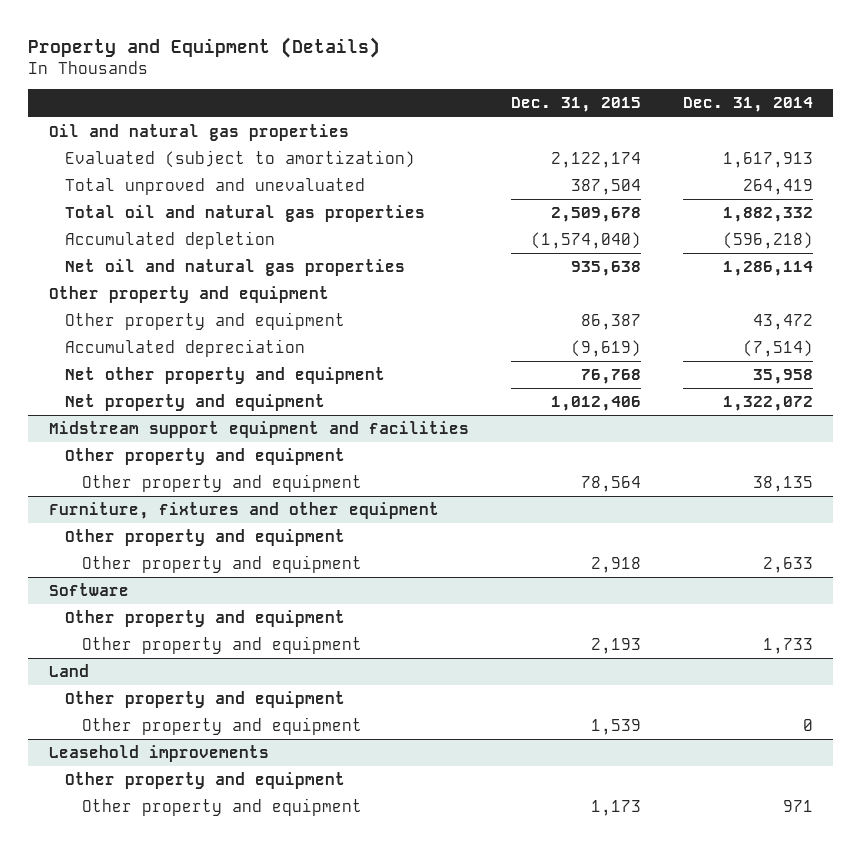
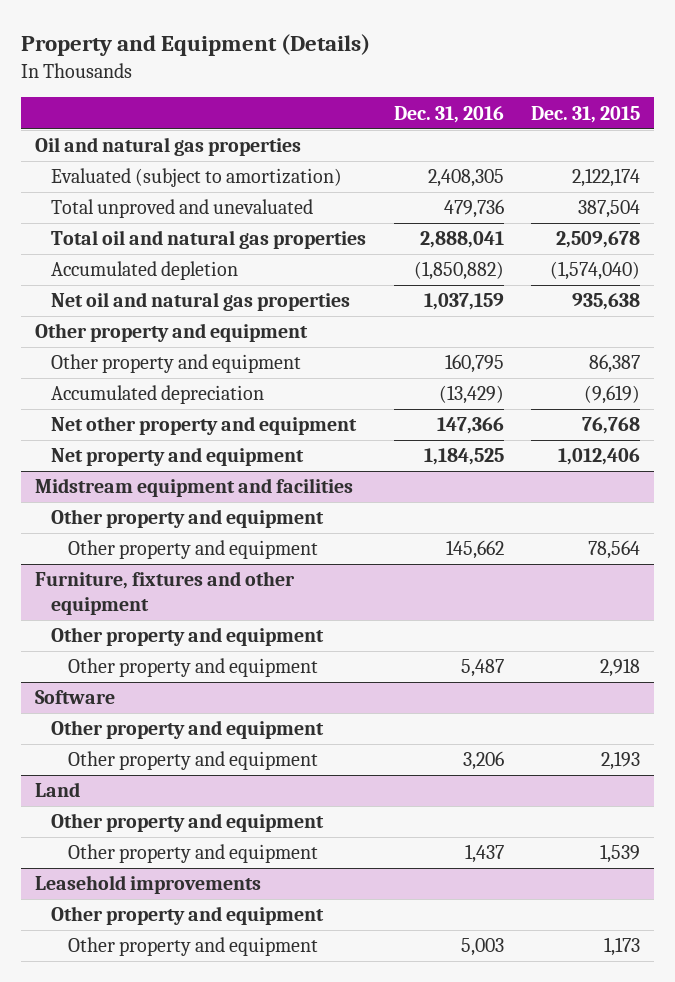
[682,97,813,113] Dec. 31, 2014 -> none
none -> [393,105,504,123] Dec. 31, 2016
[49,420,470,438] Midstream support equipment and facilities -> [34,478,353,498] Midstream equipment and facilities

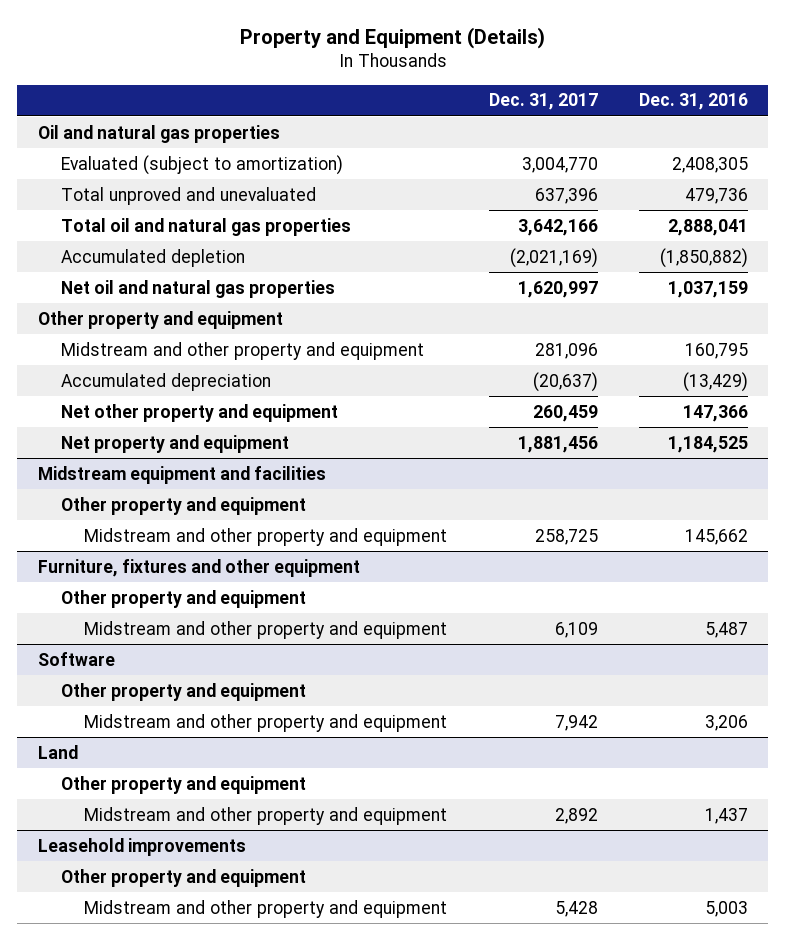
[531,105,641,123] Dec. 31, 2015 -> none
none -> [488,93,598,111] Dec. 31, 2017
[51,354,302,374] Other property and equipment -> [61,341,425,360] Midstream and other property and equipment
[67,540,318,560] Other property and equipment -> [84,527,448,546] Midstream and other property and equipment
[67,658,318,678] Other property and equipment -> [84,620,448,639] Midstream and other property and equipment
[67,751,318,771] Other property and equipment -> [84,713,448,732] Midstream and other property and equipment
[67,844,318,864] Other property and equipment -> [84,806,448,825] Midstream and other property and equipment
[67,937,318,957] Other property and equipment -> [84,899,448,918] Midstream and other property and equipment

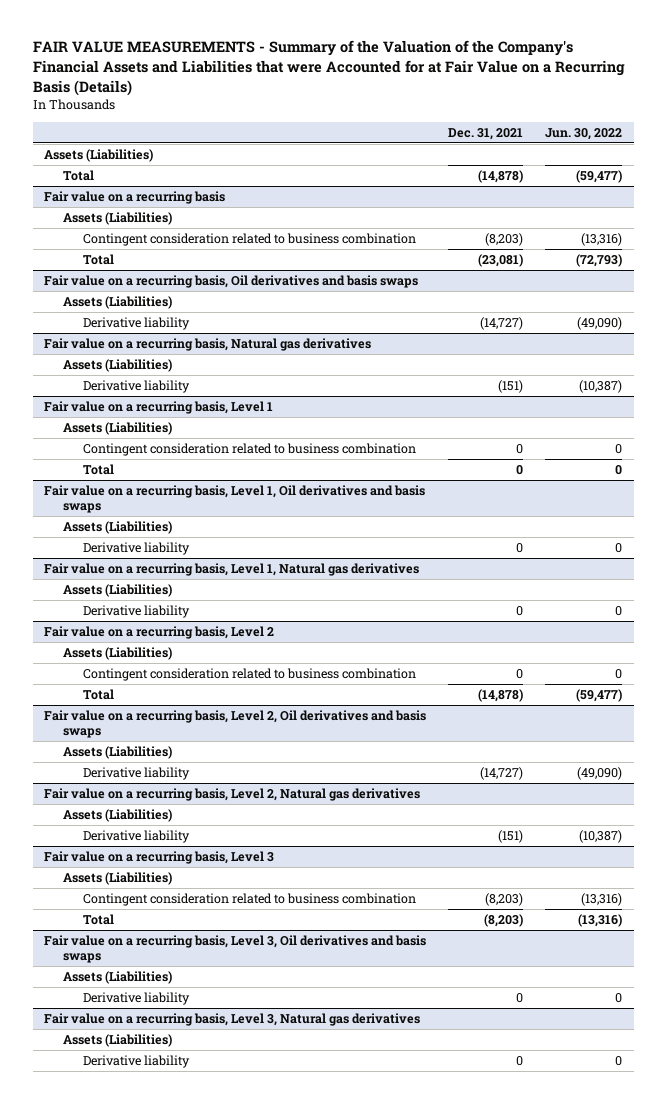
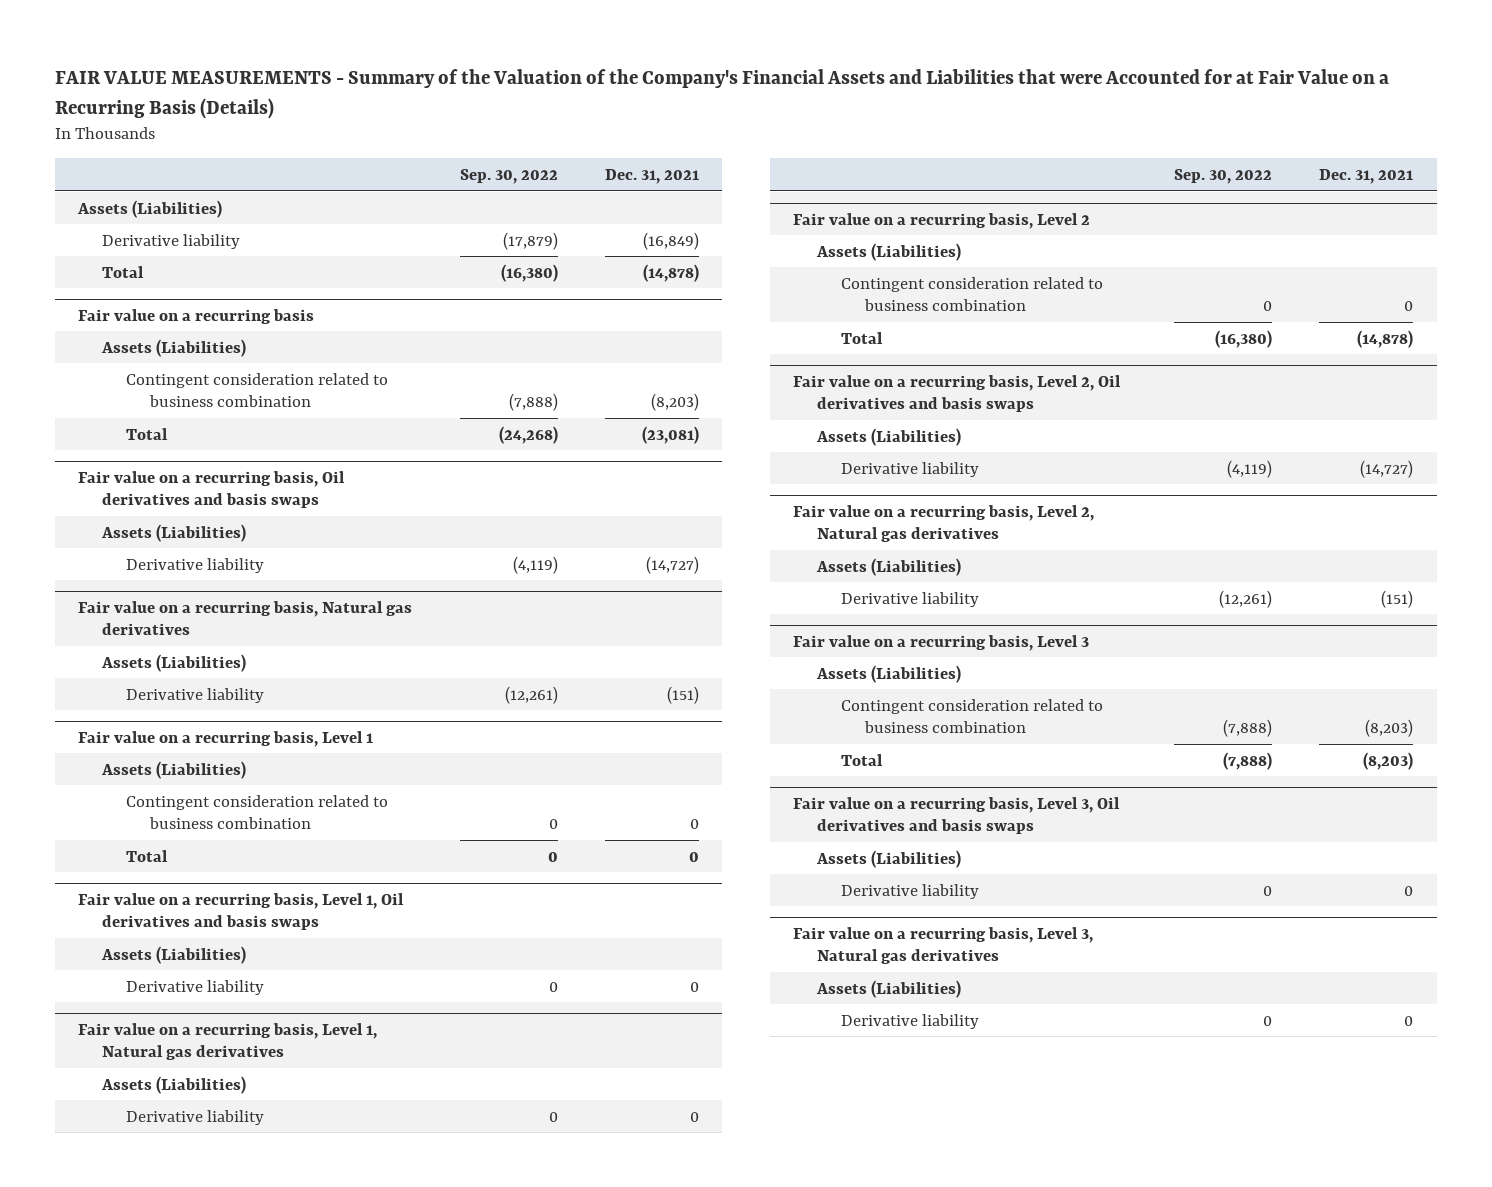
[545,127,623,140] Jun. 30, 2022 -> none
none -> [459,168,558,184] Sep. 30, 2022
none -> [102,233,241,249] Derivative liability

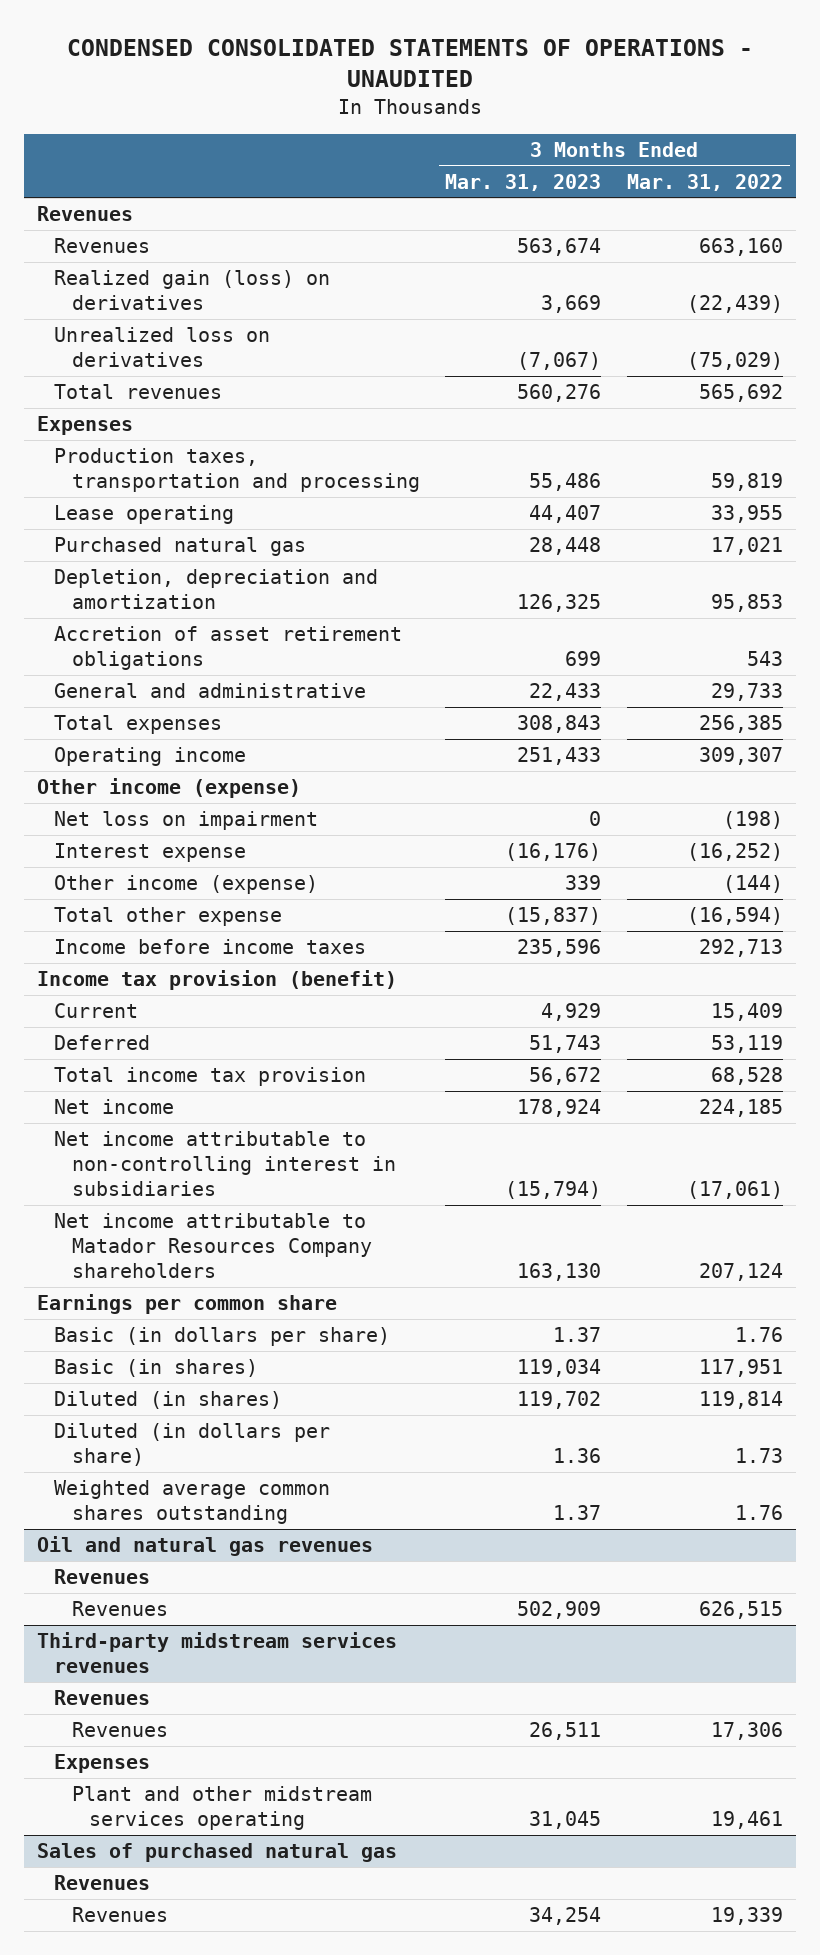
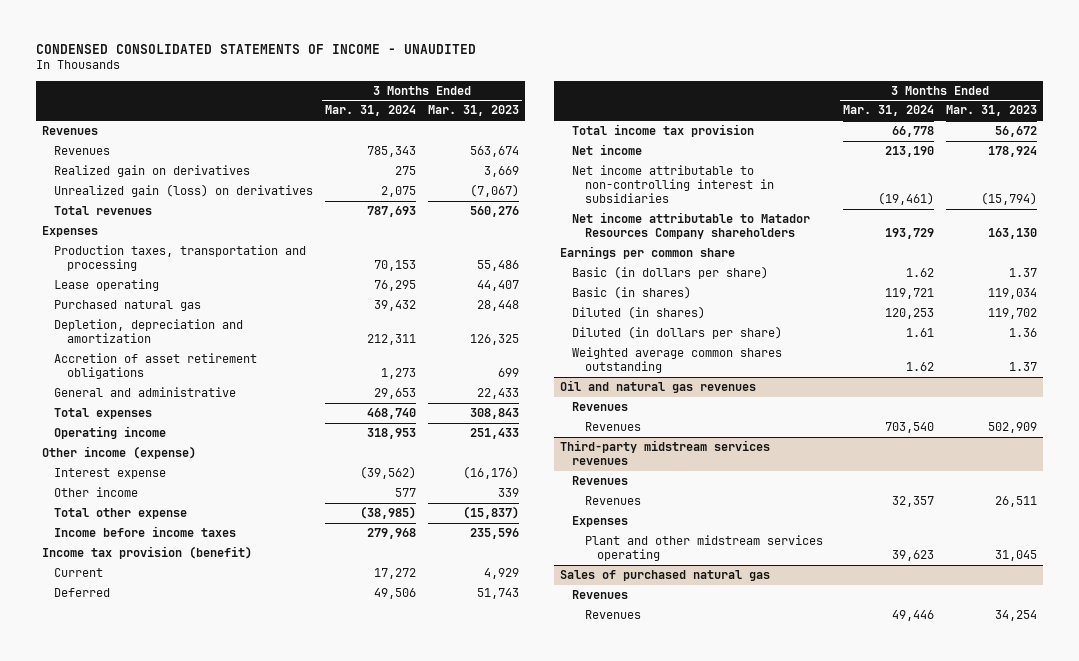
[67,38,754,87] CONDENSED CONSOLIDATED STATEMENTS OF OPERATIONS - UNAUDITED -> [36,43,477,54] CONDENSED CONSOLIDATED STATEMENTS OF INCOME - UNAUDITED
[627,173,784,191] Mar. 31, 2022 -> none
none -> [325,105,417,117] Mar. 31, 2024
[54,270,331,311] Realized gain (loss) on derivatives -> [54,165,251,178] Realized gain on derivatives
[54,327,271,368] Unrealized loss on derivatives -> [54,184,314,198] Unrealized gain (loss) on derivatives
[54,811,319,831] Net loss on impairment -> none
[54,875,319,895] Other income (expense) -> [54,487,139,498] Other income

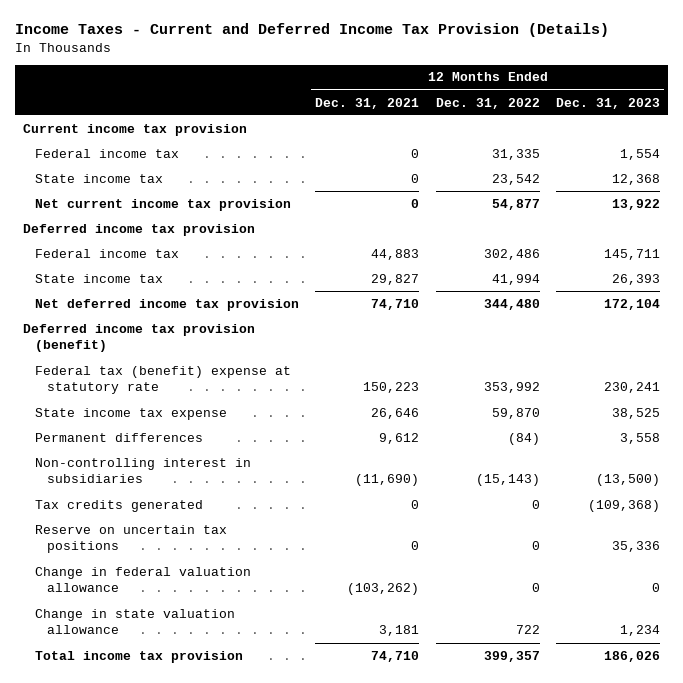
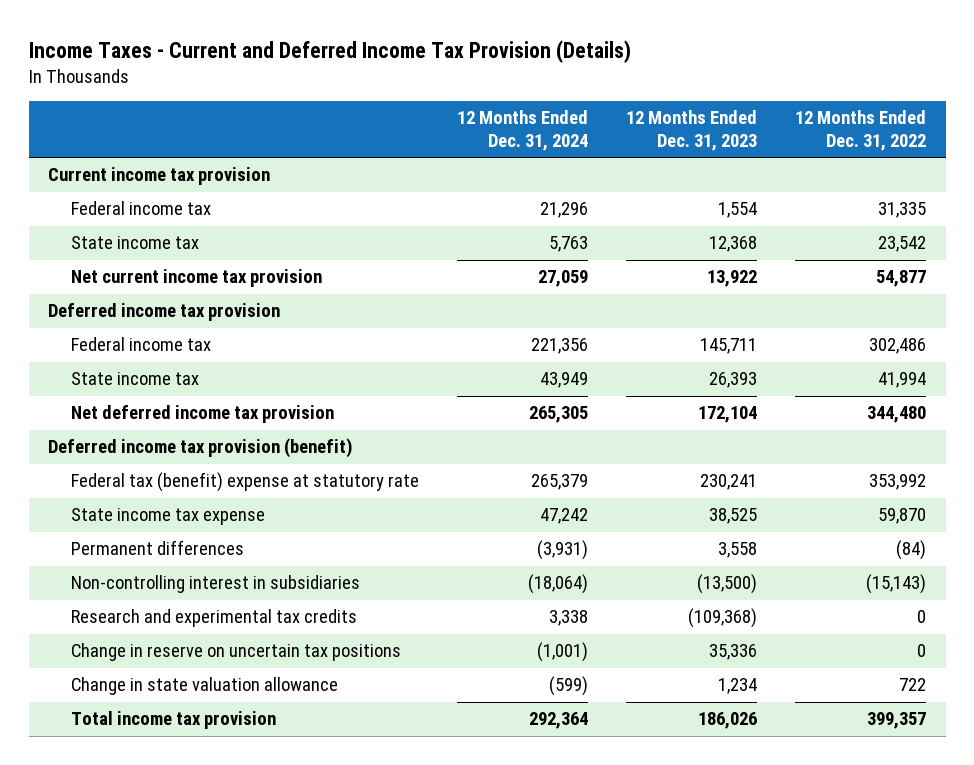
[315,97,420,109] Dec. 31, 2021 -> none
none -> [457,110,589,151] 12 Months Ended Dec. 31, 2024
[34,566,251,593] Change in federal valuation allowance -> none
[34,499,203,512] Tax credits generated -> [71,609,358,628] Research and experimental tax credits
[34,524,227,554] Reserve on uncertain tax positions -> [71,643,402,662] Change in reserve on uncertain tax positions

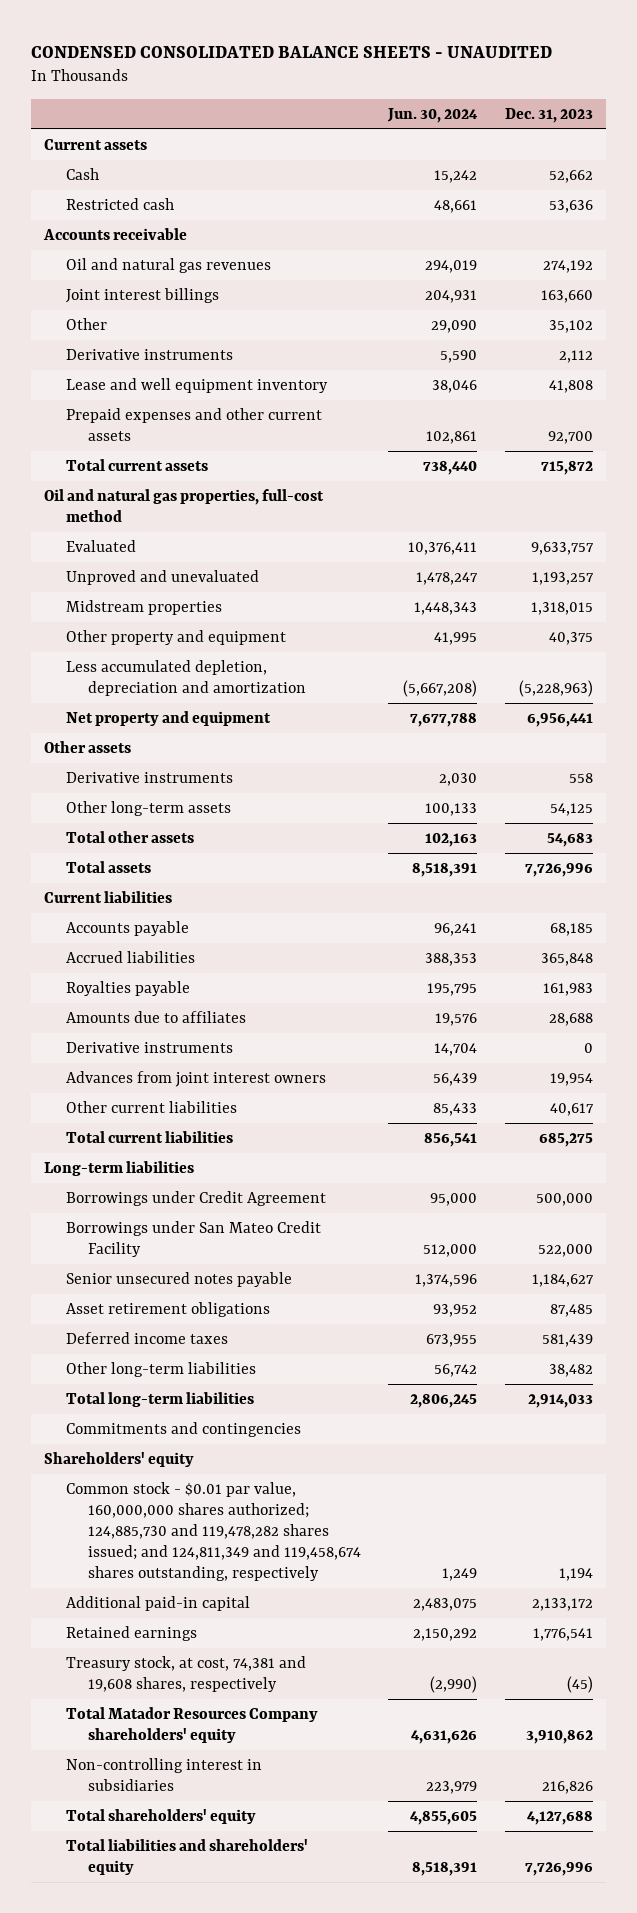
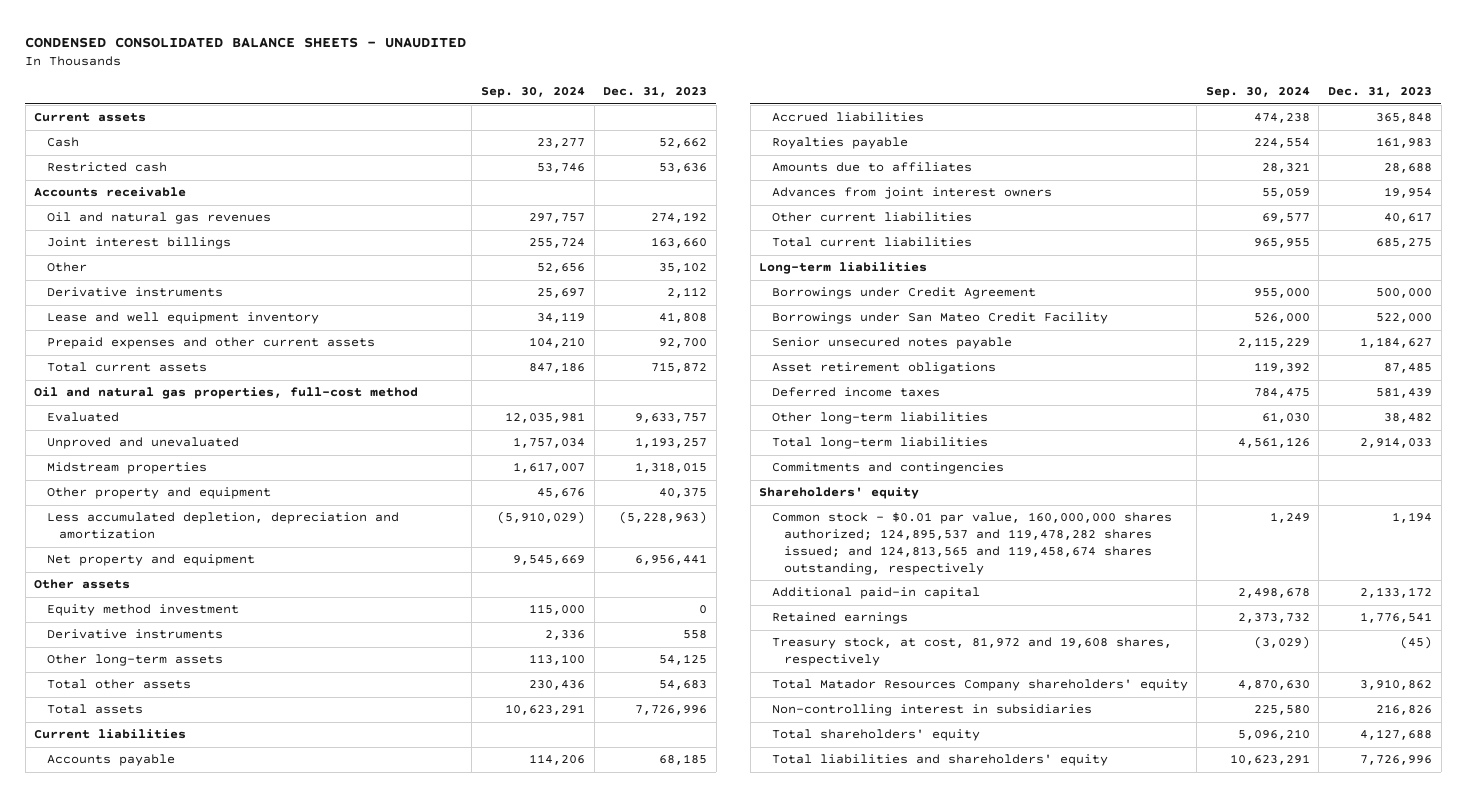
[387,107,479,123] Jun. 30, 2024 -> none
none -> [480,87,585,99] Sep. 30, 2024
none -> [46,604,239,617] Equity method investment
[66,1041,234,1053] Derivative instruments -> none
[66,1481,362,1582] Common stock - $0.01 par value, 160,000,000 shares authorized; 124,885,730 and 119,478,282 shares issued; and 124,811,349 and 119,458,674 shares outstanding, respectively -> [771,512,1172,575] Common stock - $0.01 par value, 160,000,000 shares authorized; 124,895,537 and 119,478,282 shares issued; and 124,813,565 and 119,458,674 shares outstanding, respectively
[66,1655,307,1693] Treasury stock, at cost, 74,381 and 19,608 shares, respectively -> [771,637,1172,667] Treasury stock, at cost, 81,972 and 19,608 shares, respectively

